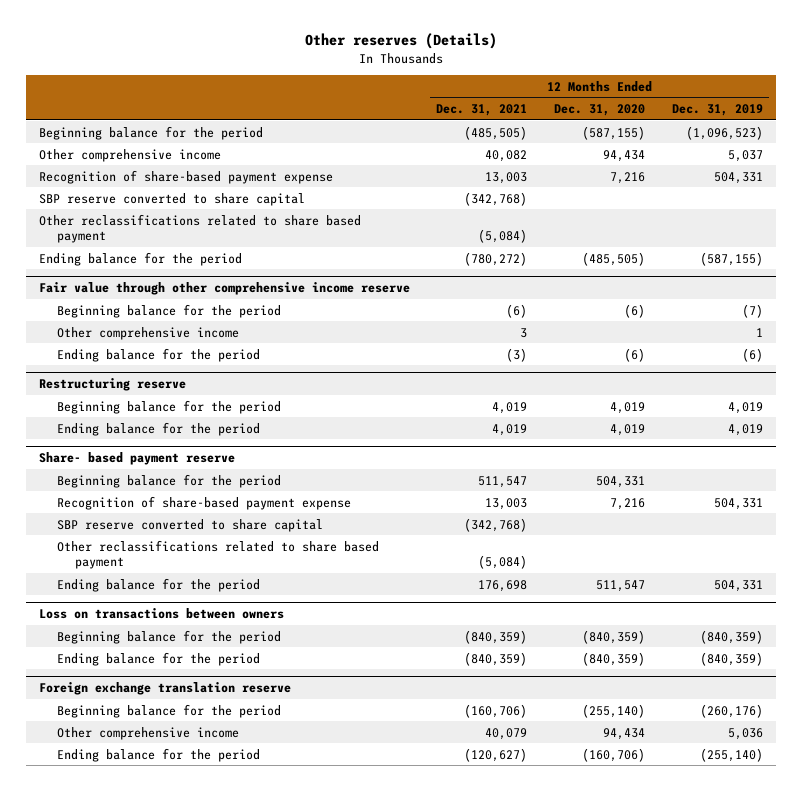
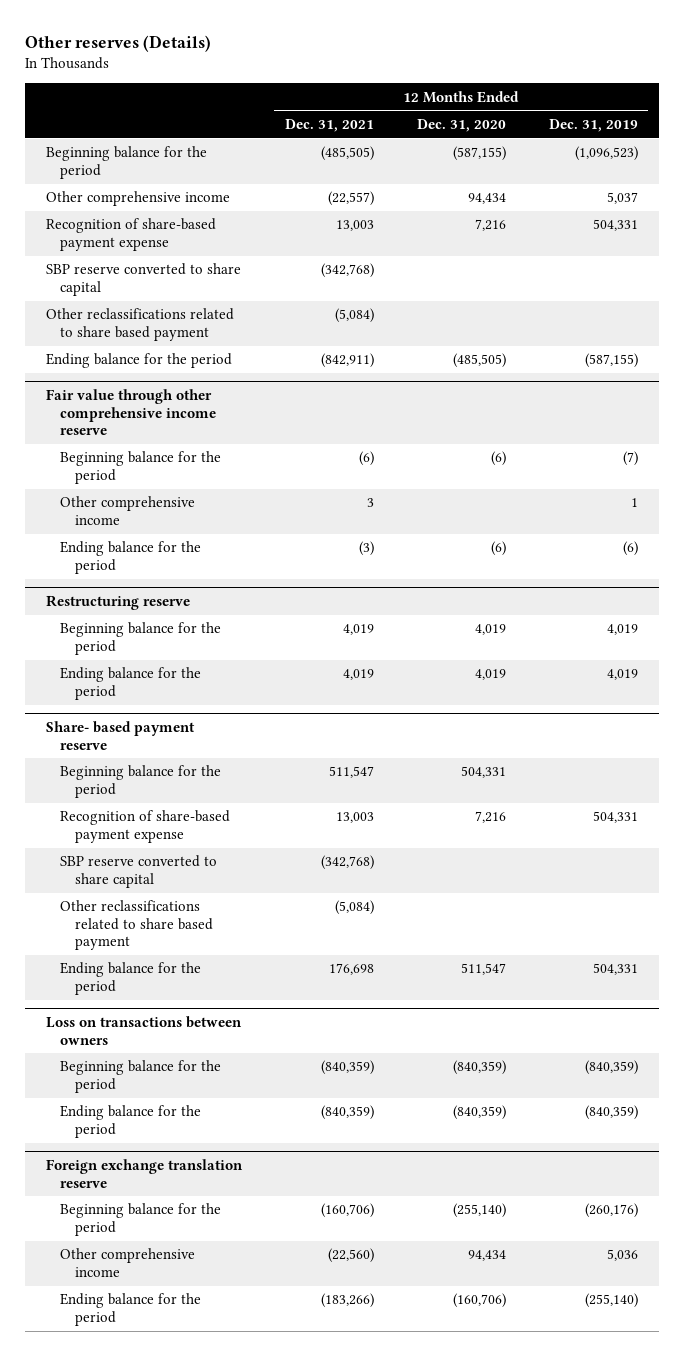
[485,149,528,162] 40,082 -> [327,191,374,207] (22,557)
[464,251,528,266] (780,272) -> [320,353,374,369] (842,911)
[485,727,528,740] 40,079 -> [327,1248,374,1264] (22,560)
[464,747,528,762] (120,627) -> [320,1293,374,1309] (183,266)

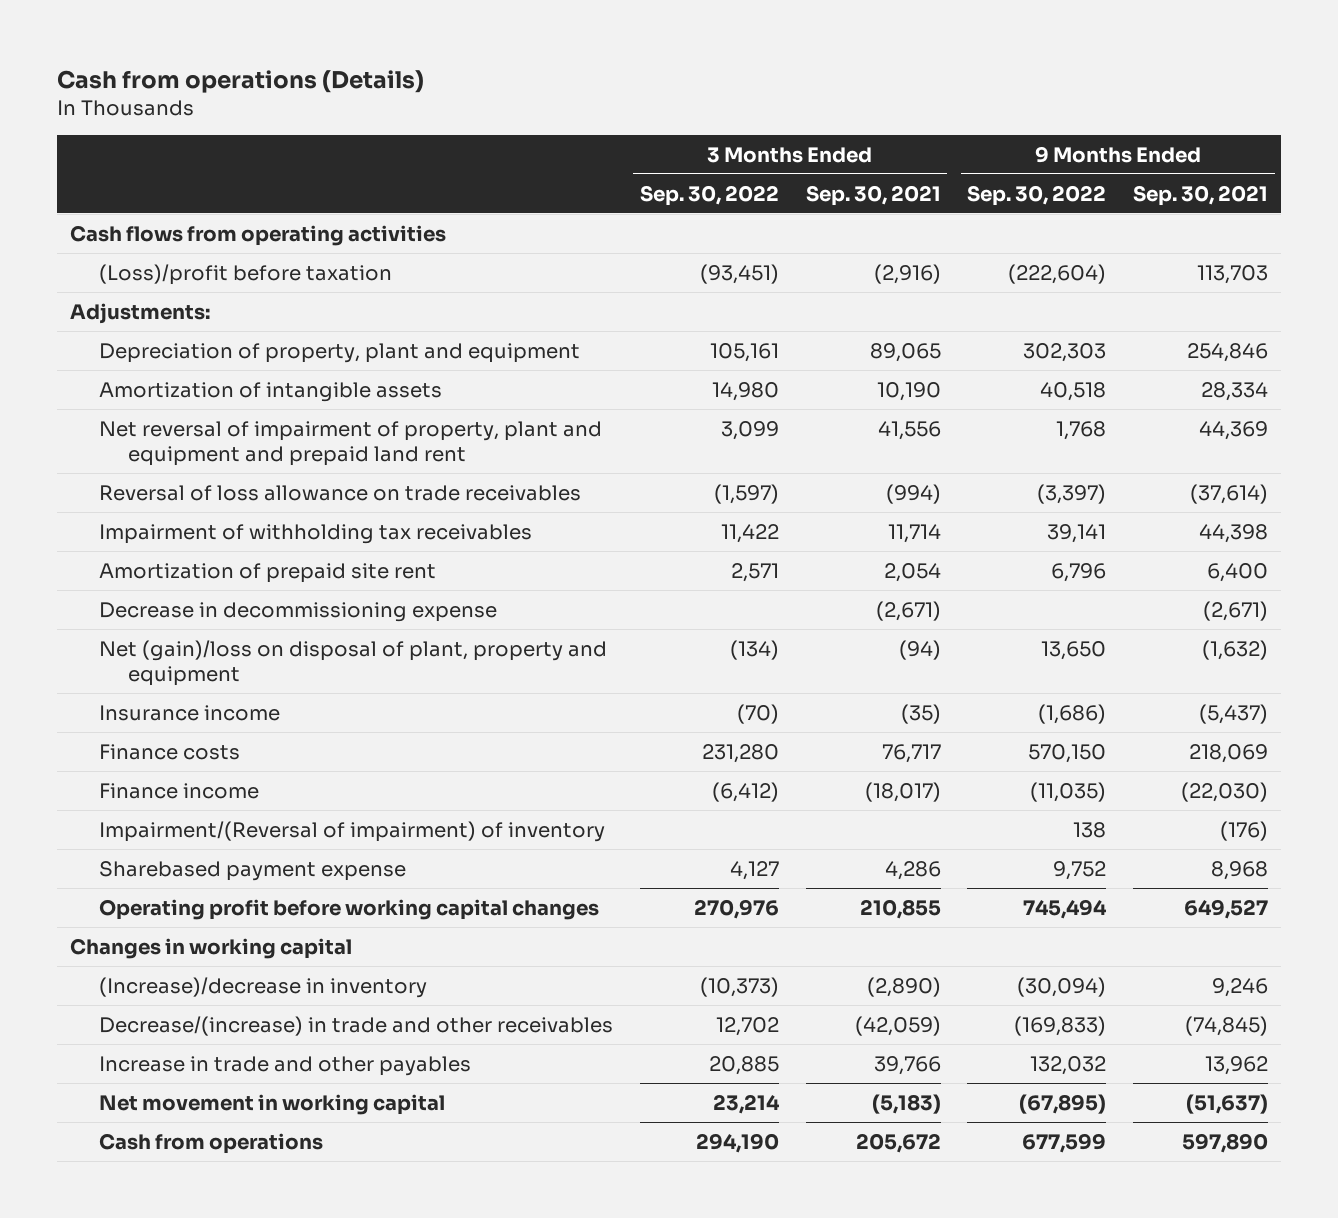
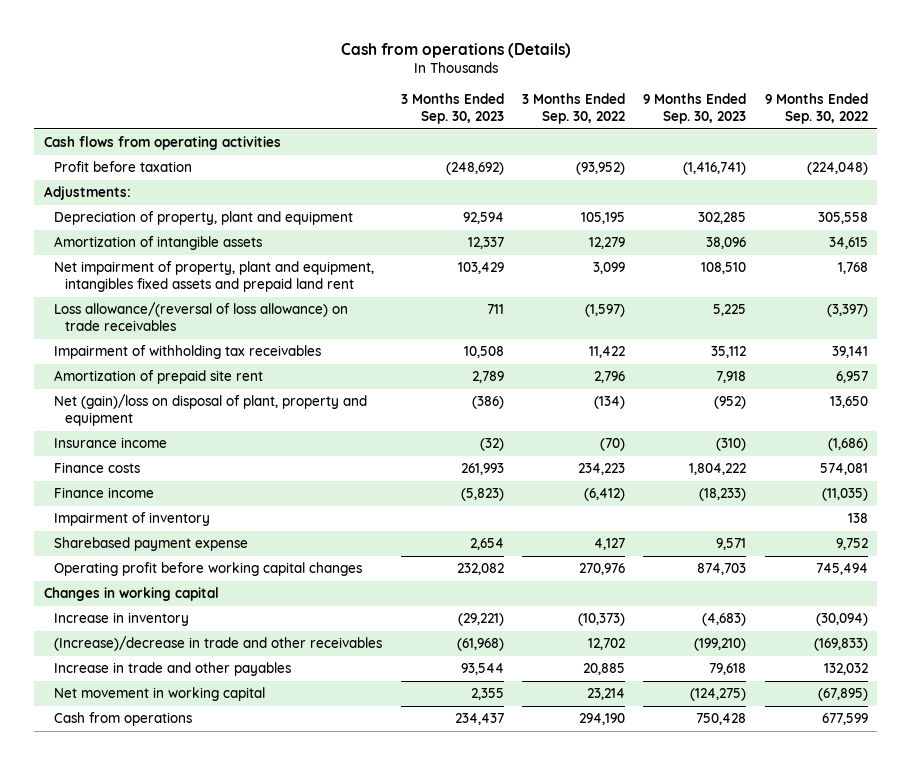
[805,184,941,206] Sep. 30, 2021 -> none
[1132,184,1268,206] Sep. 30, 2021 -> none
none -> [400,92,504,124] 3 Months Ended Sep. 30, 2023
none -> [643,92,747,124] 9 Months Ended Sep. 30, 2023
[99,263,393,285] (Loss)/profit before taxation -> [54,161,193,173] Profit before taxation
[699,263,779,284] (93,451) -> [575,162,625,176] (93,952)
[1008,263,1107,284] (222,604) -> [806,162,868,176] (224,048)
[709,342,779,362] 105,161 -> [580,212,625,225] 105,195
[1023,342,1107,362] 302,303 -> [817,212,868,225] 305,558
[711,381,779,401] 14,980 -> [588,237,625,250] 12,279
[1040,381,1107,401] 40,518 -> [828,237,868,250] 34,615
[99,420,603,466] Net reversal of impairment of property, plant and equipment and prepaid land rent -> [54,261,375,293] Net impairment of property, plant and equipment, intangibles fixed assets and prepaid land rent
[99,484,582,501] Reversal of loss allowance on trade receivables -> [54,302,349,332] Loss allowance/(reversal of loss allowance) on trade receivables
[99,601,498,622] Decrease in decommissioning expense -> none
[730,562,779,582] 2,571 -> [593,371,625,384] 2,796
[1051,562,1107,582] 6,796 -> [835,371,868,384] 6,957
[701,743,779,763] 231,280 -> [577,463,625,476] 234,223
[1028,743,1107,763] 570,150 -> [819,463,868,476] 574,081
[99,820,606,842] Impairment/(Reversal of impairment) of inventory -> [54,512,211,527] Impairment of inventory
[99,976,428,998] (Increase)/decrease in inventory -> [54,612,190,627] Increase in inventory
[99,1015,614,1036] Decrease/(increase) in trade and other receivables -> [54,636,383,652] (Increase)/decrease in trade and other receivables

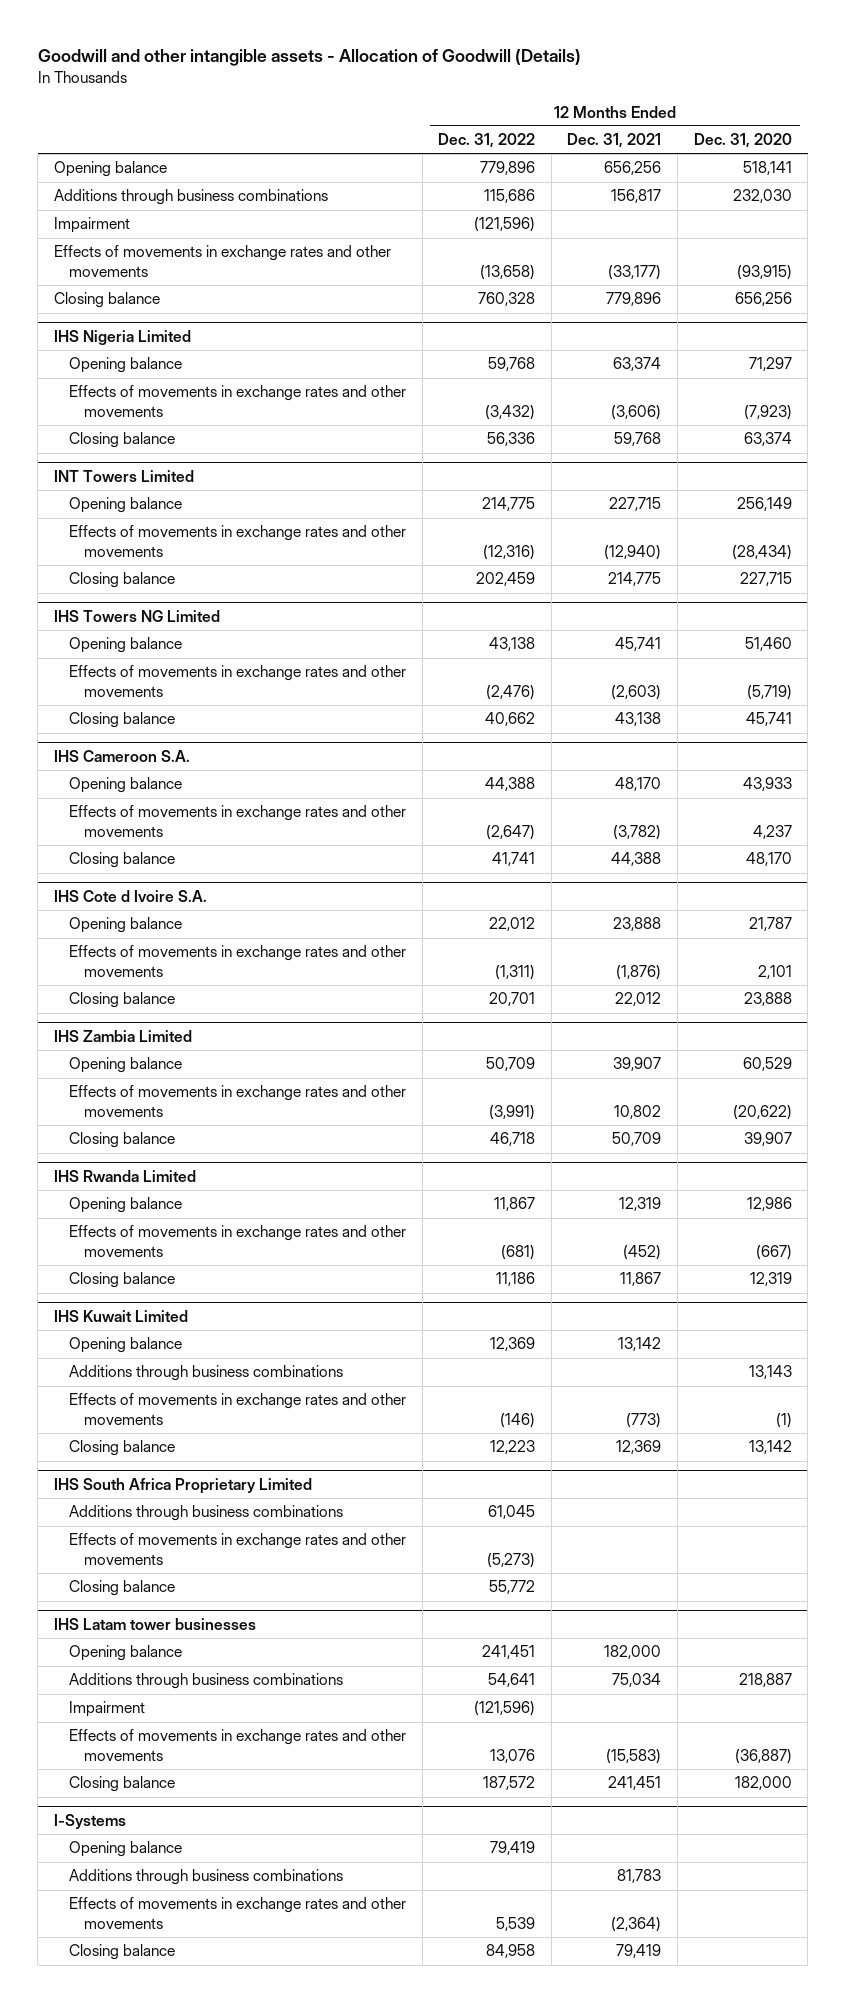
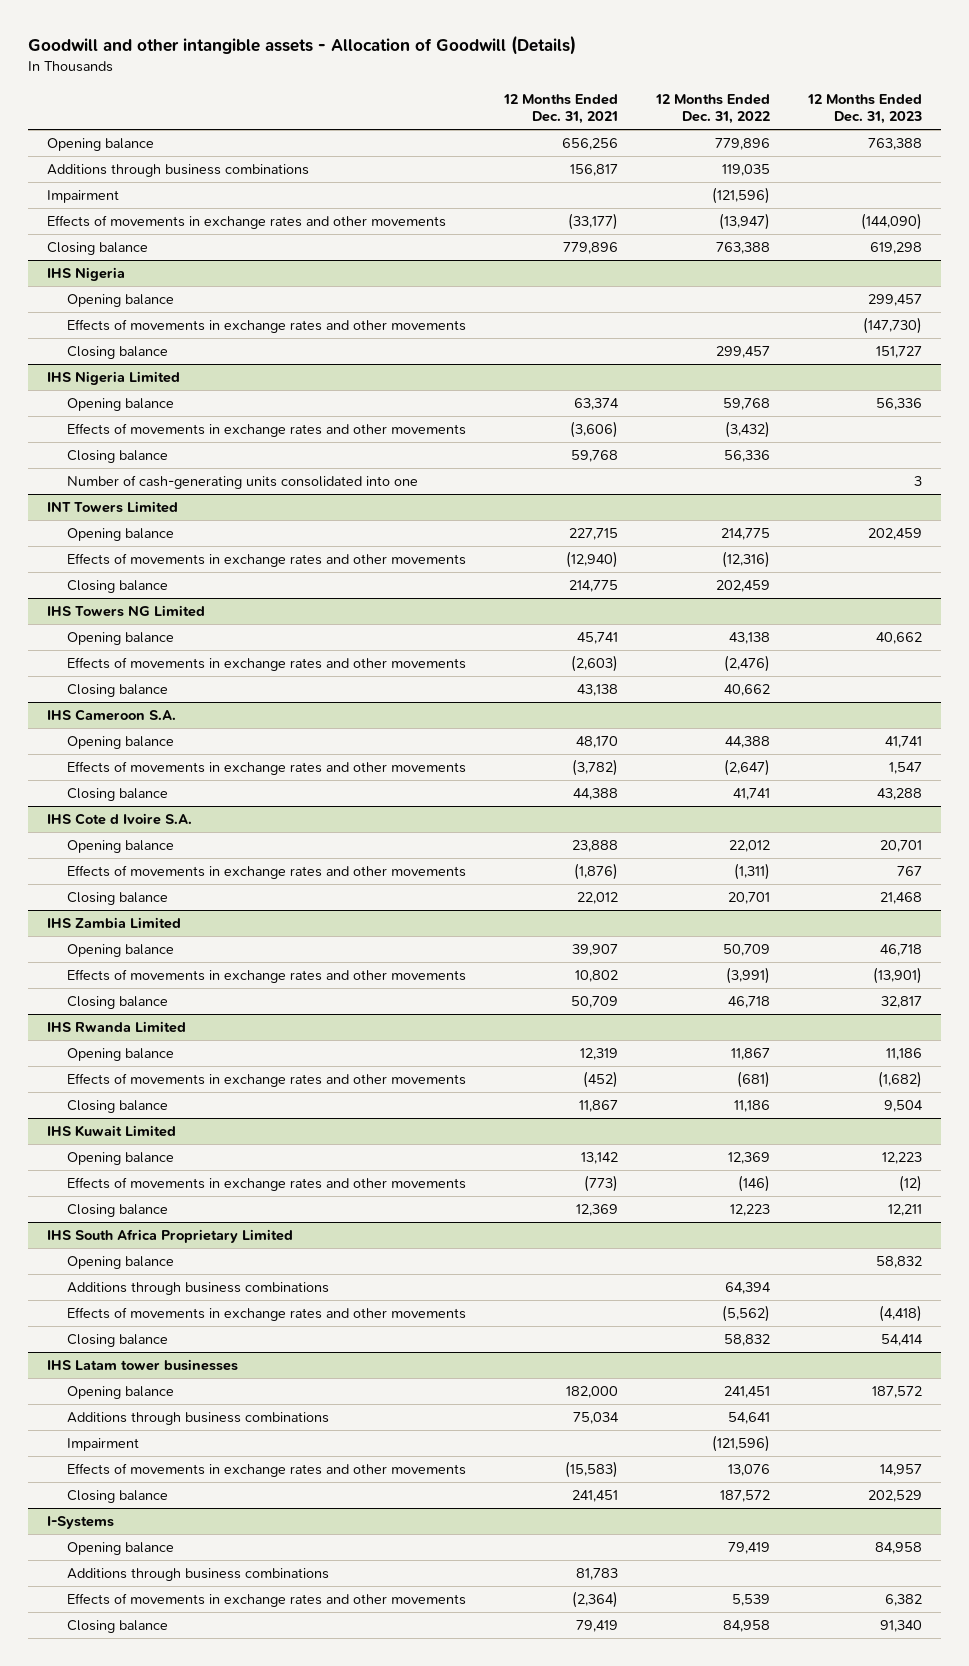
[693,133,792,149] Dec. 31, 2020 -> none
none -> [807,93,923,124] 12 Months Ended Dec. 31, 2023
[484,189,536,204] 115,686 -> [722,164,771,177] 119,035
[480,265,536,281] (13,658) -> [719,213,771,231] (13,947)
[478,292,536,307] 760,328 -> [716,242,771,255] 763,388
none -> [47,267,126,282] IHS Nigeria
none -> [67,294,175,308] Opening balance
none -> [67,319,467,334] Effects of movements in exchange rates and other movements
none -> [67,346,169,360] Closing balance
none -> [67,475,419,490] Number of cash-generating units consolidated into one
[69,1365,344,1382] Additions through business combinations -> none
none -> [67,1256,175,1270] Opening balance
[488,1505,536,1520] 61,045 -> [725,1282,772,1295] 64,394
[487,1553,536,1569] (5,273) -> [722,1305,771,1323] (5,562)
[489,1580,536,1595] 55,772 -> [724,1334,771,1347] 58,832

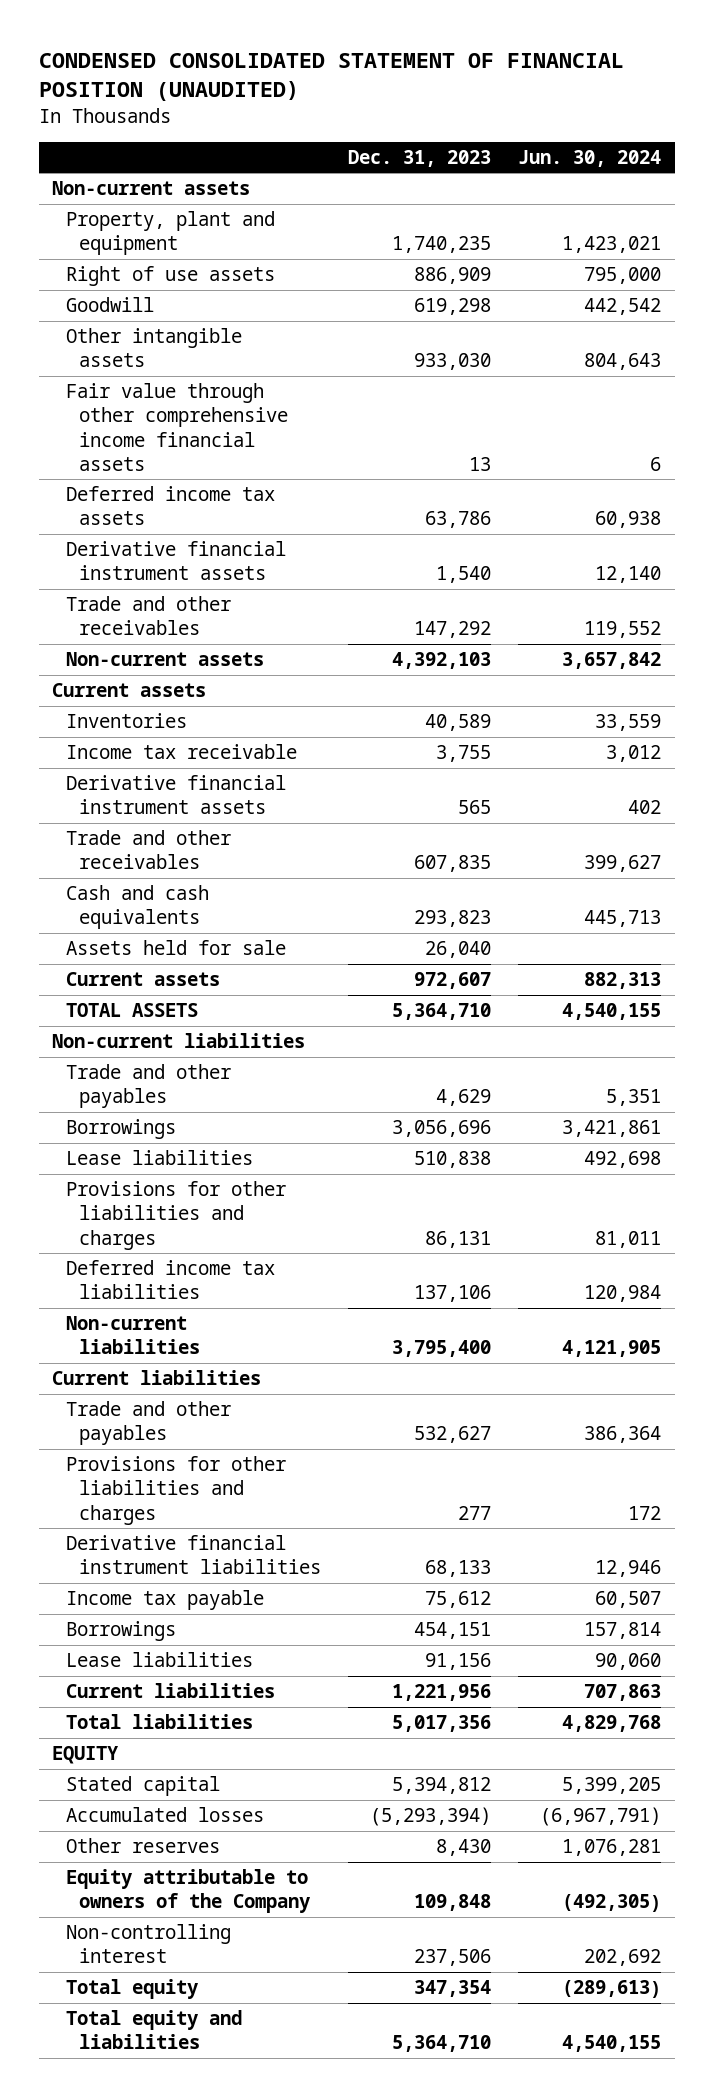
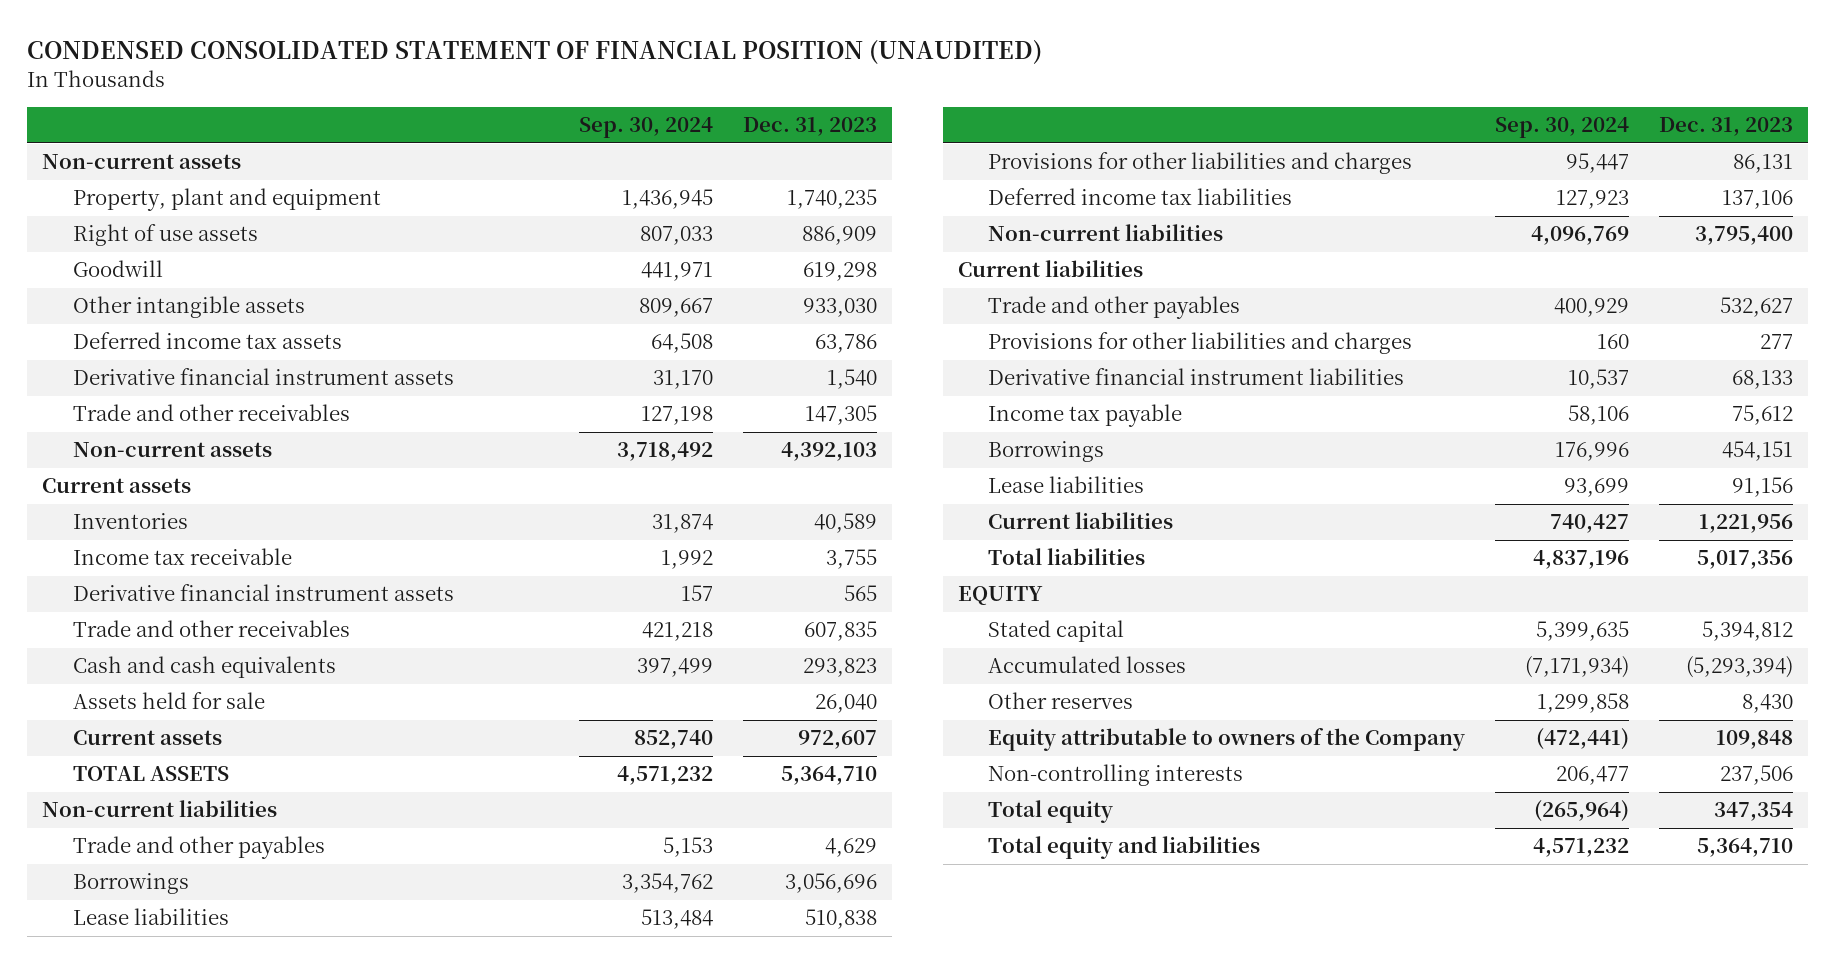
[518,149,662,167] Jun. 30, 2024 -> none
none -> [579,117,714,139] Sep. 30, 2024
[65,383,289,471] Fair value through other comprehensive income financial assets -> none
[414,621,492,639] 147,292 -> [805,405,878,426] 147,305
[65,1924,231,1964] Non-controlling interest -> [988,764,1244,787] Non-controlling interests

